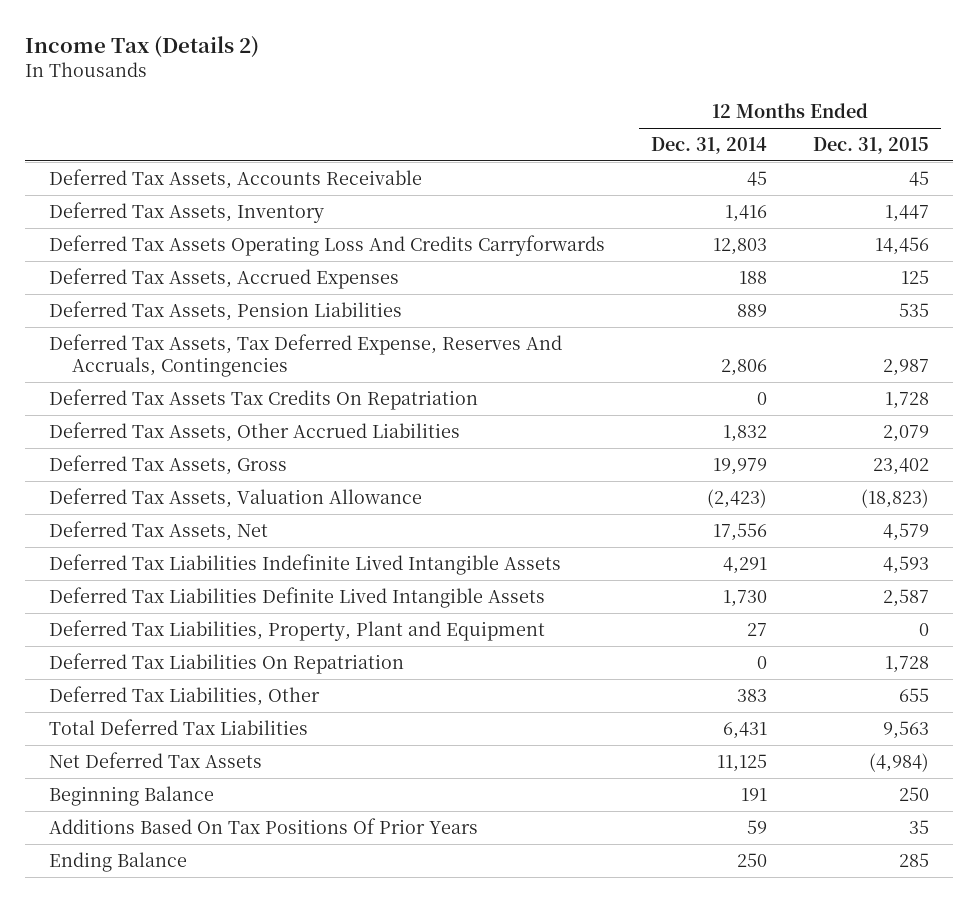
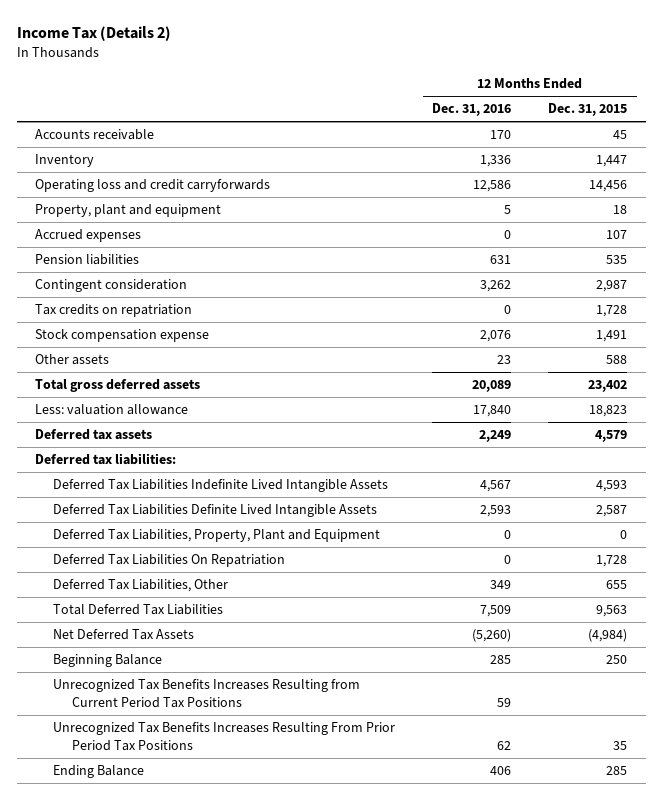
[651,137,768,155] Dec. 31, 2014 -> none
none -> [432,103,512,117] Dec. 31, 2016
[48,168,422,189] Deferred Tax Assets, Accounts Receivable -> [35,129,155,141] Accounts receivable
[48,201,324,223] Deferred Tax Assets, Inventory -> [35,154,95,168] Inventory
[48,234,605,256] Deferred Tax Assets Operating Loss And Credits Carryforwards -> [35,179,271,193] Operating loss and credit carryforwards
none -> [35,204,222,218] Property, plant and equipment
[48,267,399,289] Deferred Tax Assets, Accrued Expenses -> [35,229,142,243] Accrued expenses
[901,269,930,284] 125 -> [606,230,628,240] 107
[48,300,402,321] Deferred Tax Assets, Pension Liabilities -> [35,254,140,266] Pension liabilities
[48,333,562,378] Deferred Tax Assets, Tax Deferred Expense, Reserves And Accruals, Contingencies -> [35,279,188,293] Contingent consideration
[48,388,478,410] Deferred Tax Assets Tax Credits On Repatriation -> [35,304,193,318] Tax credits on repatriation
none -> [35,329,210,343] Stock compensation expense
[48,421,460,442] Deferred Tax Assets, Other Accrued Liabilities -> [35,354,110,366] Other assets
[883,424,930,442] 2,079 -> [606,355,628,365] 588
[48,454,287,475] Deferred Tax Assets, Gross -> [35,379,201,393] Total gross deferred assets
[48,487,422,508] Deferred Tax Assets, Valuation Allowance -> [35,404,189,416] Less: valuation allowance
[861,488,930,508] (18,823) -> [589,405,628,418] 18,823
[48,520,268,541] Deferred Tax Assets, Net -> [35,429,153,441] Deferred tax assets
none -> [35,453,177,466] Deferred tax liabilities:
none -> [53,679,361,709] Unrecognized Tax Benefits Increases Resulting from Current Period Tax Positions
[48,817,478,834] Additions Based On Tax Positions Of Prior Years -> [53,722,396,752] Unrecognized Tax Benefits Increases Resulting From Prior Period Tax Positions

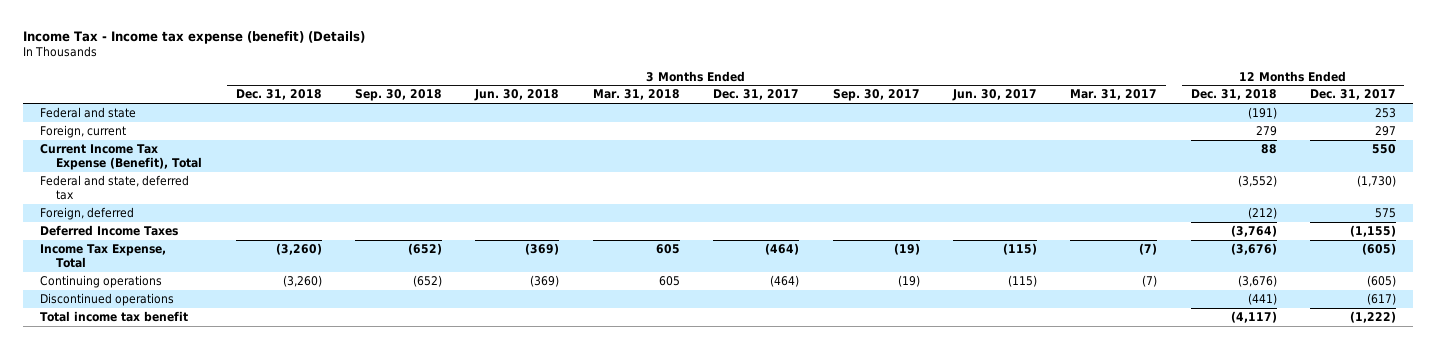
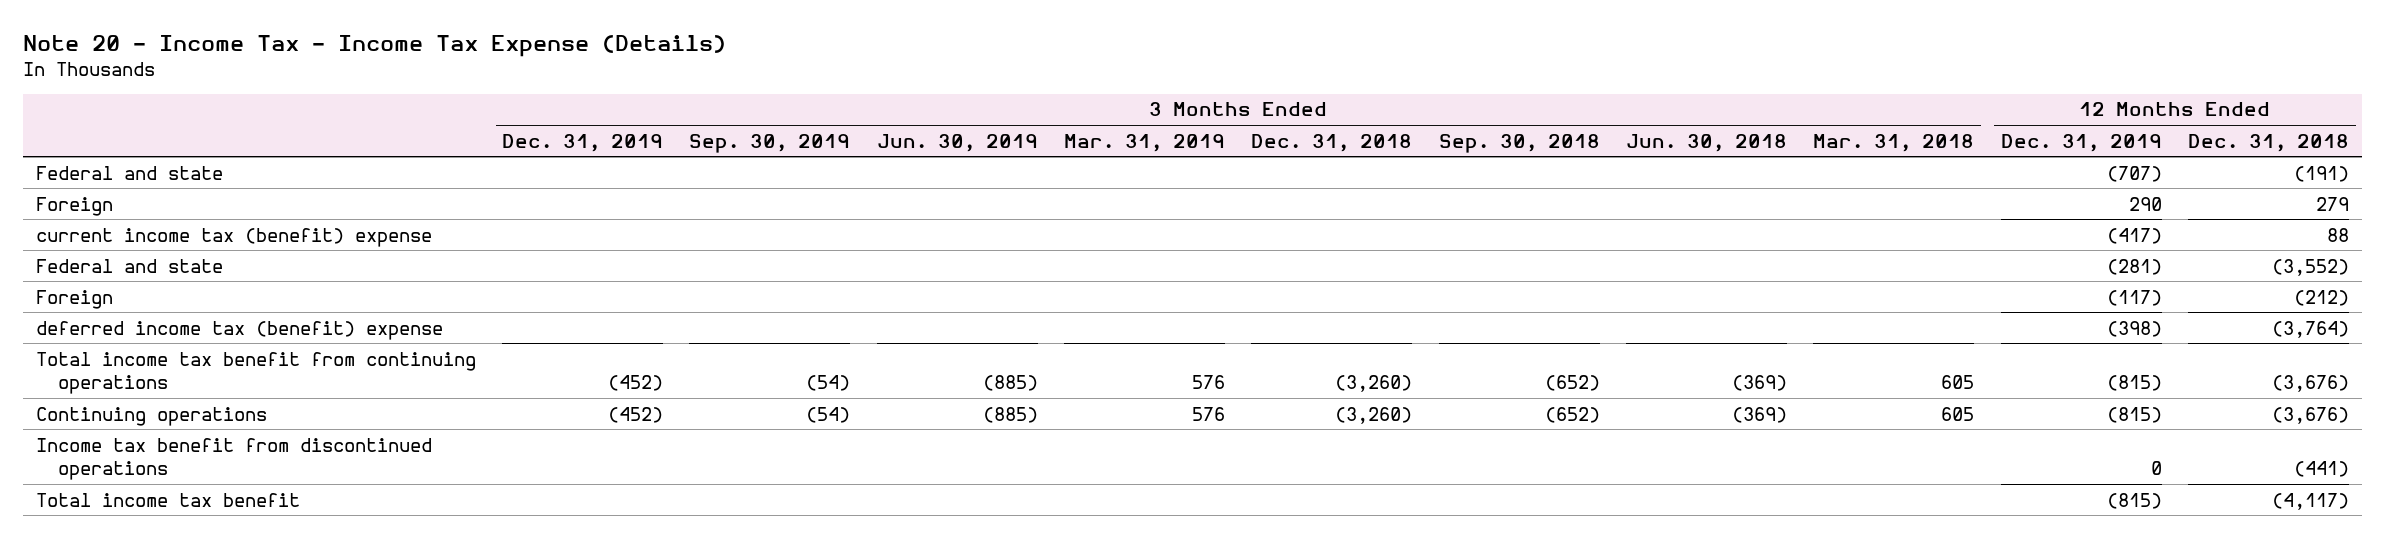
[23,30,366,44] Income Tax - Income tax expense (benefit) (Details) -> [22,35,726,58] Note 20 - Income Tax - Income Tax Expense (Details)
[713,89,800,101] Dec. 31, 2017 -> none
[832,89,920,102] Sep. 30, 2017 -> none
[951,89,1037,102] Jun. 30, 2017 -> none
[1070,89,1158,101] Mar. 31, 2017 -> none
[1310,89,1397,101] Dec. 31, 2017 -> none
none -> [502,133,664,152] Dec. 31, 2019
none -> [689,133,851,153] Sep. 30, 2019
none -> [876,133,1038,152] Jun. 30, 2019
none -> [1064,133,1226,152] Mar. 31, 2019
none -> [2000,133,2162,152] Dec. 31, 2019
[39,124,126,138] Foreign, current -> [35,196,113,216] Foreign
[39,143,203,171] Current Income Tax Expense (Benefit), Total -> [35,227,432,247] current income tax (benefit) expense
[39,174,189,201] Federal and state, deferred tax -> [35,258,223,273] Federal and state
[39,206,134,220] Foreign, deferred -> [35,289,113,309] Foreign
[39,224,178,236] Deferred Income Taxes -> [35,320,443,340] deferred income tax (benefit) expense
[39,243,166,269] Income Tax Expense, Total -> [35,351,476,395] Total income tax benefit from continuing operations
[39,292,174,306] Discontinued operations -> [35,437,432,481] Income tax benefit from discontinued operations

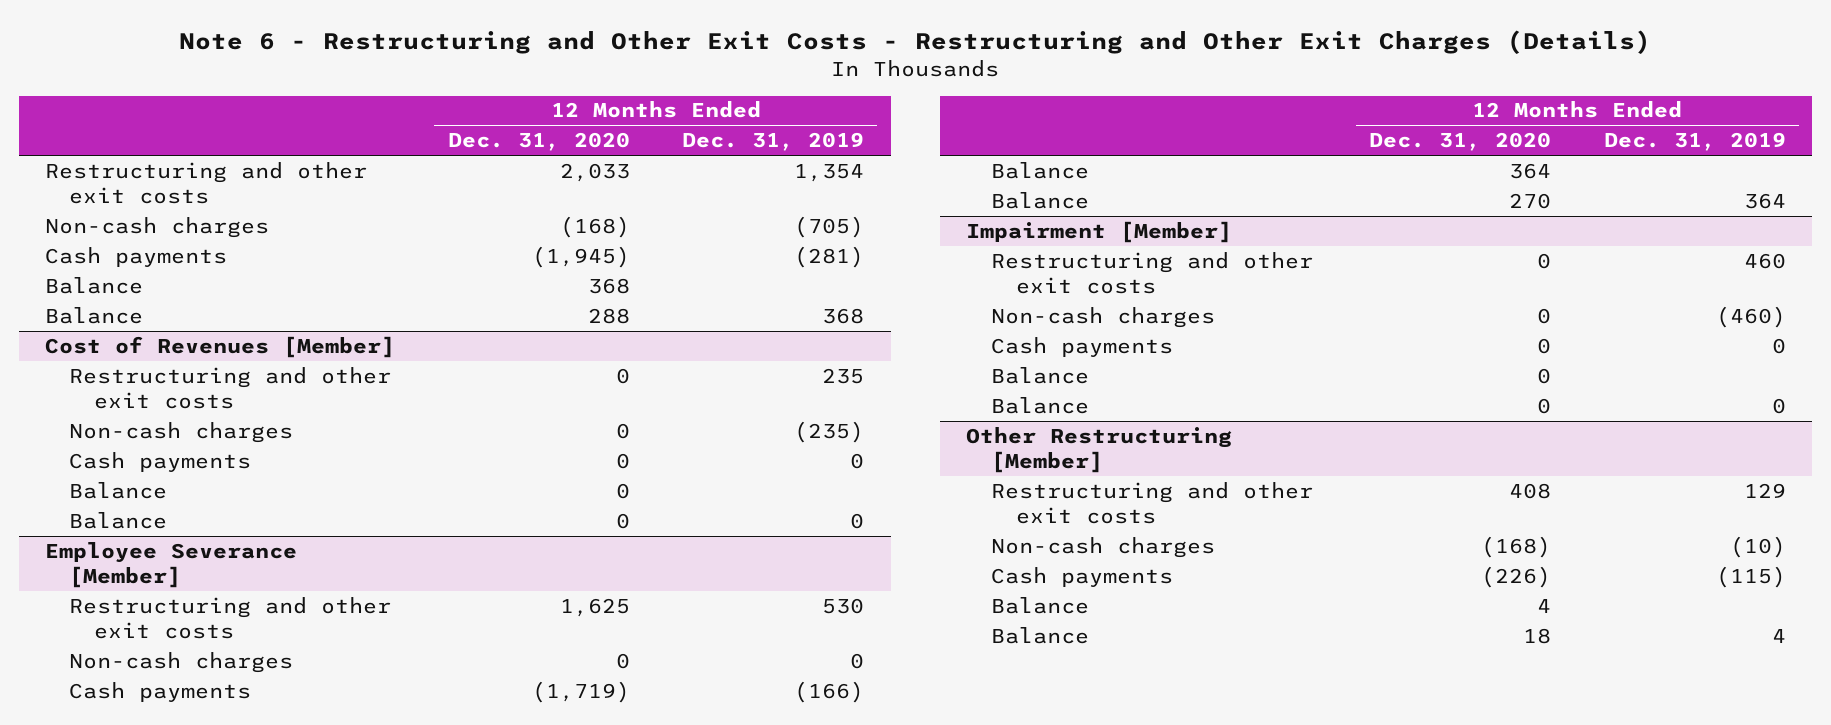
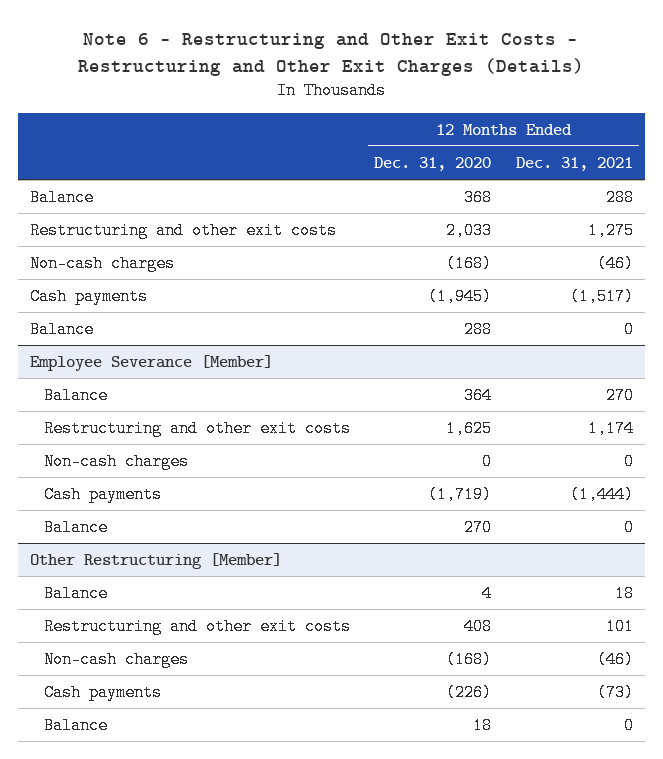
[682,132,865,152] Dec. 31, 2019 -> none
none -> [515,156,633,171] Dec. 31, 2021
[44,276,143,294] Balance -> [29,188,94,206] Balance
[44,335,395,358] Cost of Revenues [Member] -> none
[69,366,392,409] Restructuring and other exit costs -> none
[69,421,294,443] Non-cash charges -> none
[69,451,252,472] Cash payments -> none
[69,481,168,499] Balance -> none
[69,511,168,529] Balance -> none
[990,161,1089,179] Balance -> [44,386,109,404] Balance
[966,220,1233,243] Impairment [Member] -> none
[990,251,1313,294] Restructuring and other exit costs -> none
[990,306,1215,328] Non-cash charges -> none
[990,336,1173,357] Cash payments -> none
[990,366,1089,384] Balance -> none
[990,396,1089,414] Balance -> none
[990,596,1089,614] Balance -> [44,584,109,602] Balance

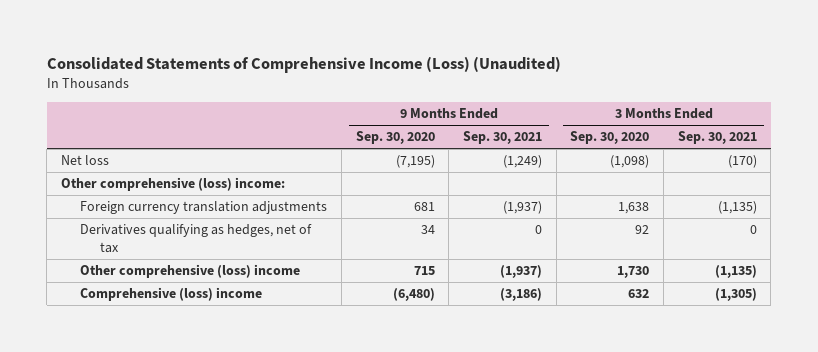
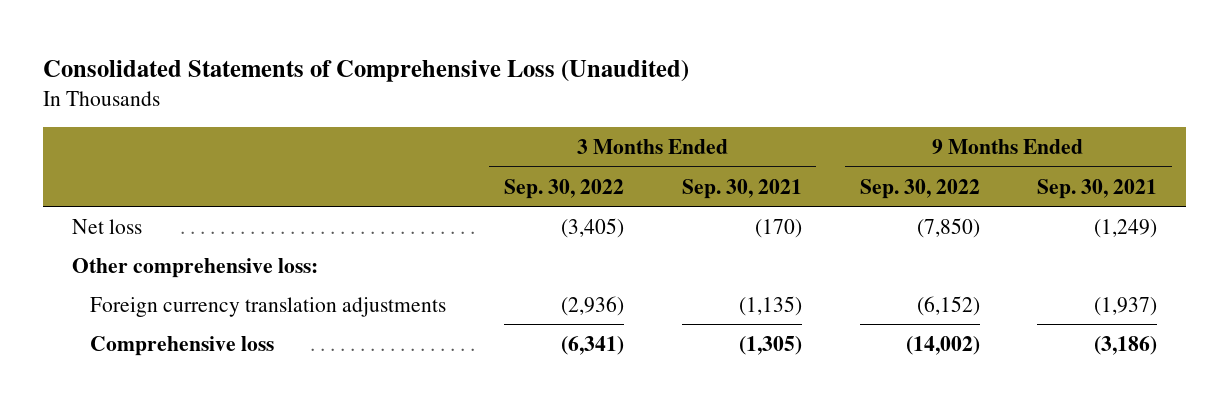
[46,55,561,73] Consolidated Statements of Comprehensive Income (Loss) (Unaudited) -> [43,59,690,82] Consolidated Statements of Comprehensive Loss (Unaudited)
[355,131,435,145] Sep. 30, 2020 -> none
[570,131,650,145] Sep. 30, 2020 -> none
none -> [503,178,624,199] Sep. 30, 2022
none -> [859,178,980,199] Sep. 30, 2022
[61,177,286,192] Other comprehensive (loss) income: -> [72,257,319,278] Other comprehensive loss:
[80,224,313,254] Derivatives qualifying as hedges, net of tax -> none
[80,264,301,279] Other comprehensive (loss) income -> none
[80,287,263,302] Comprehensive (loss) income -> [89,335,274,356] Comprehensive loss

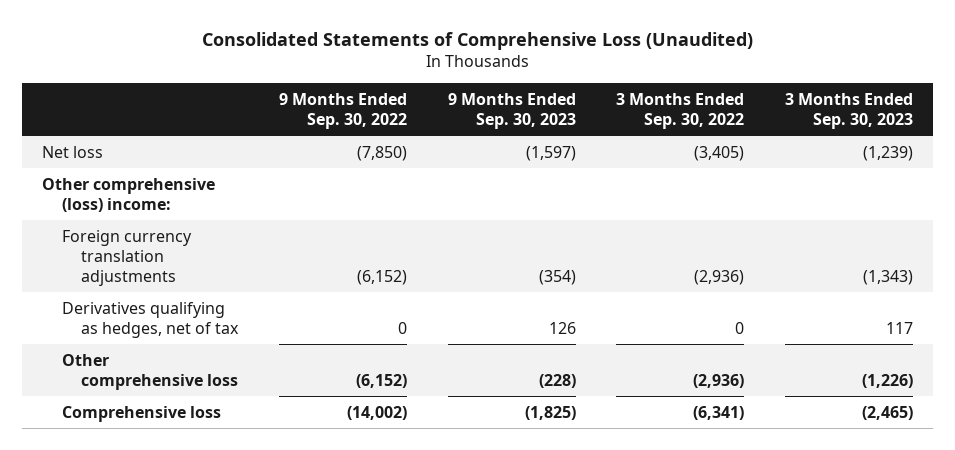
[681,178,802,199] Sep. 30, 2021 -> none
[1037,178,1158,199] Sep. 30, 2021 -> none
none -> [447,92,576,130] 9 Months Ended Sep. 30, 2023
none -> [785,92,914,130] 3 Months Ended Sep. 30, 2023
[72,257,319,278] Other comprehensive loss: -> [41,177,215,212] Other comprehensive (loss) income:
none -> [61,301,240,338] Derivatives qualifying as hedges, net of tax
none -> [61,353,239,390] Other comprehensive loss

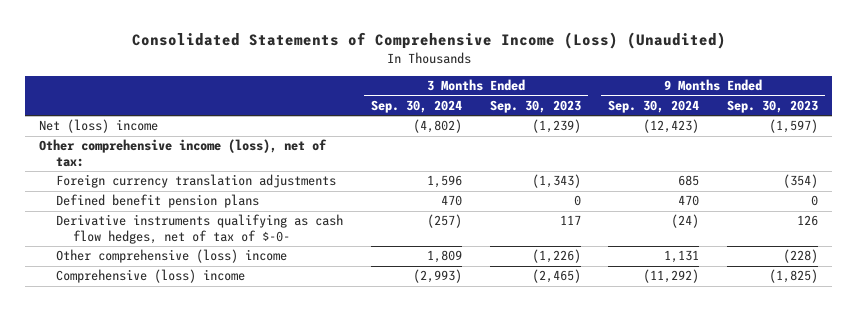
[201,32,753,51] Consolidated Statements of Comprehensive Loss (Unaudited) -> [131,32,726,50] Consolidated Statements of Comprehensive Income (Loss) (Unaudited)
[279,92,408,130] 9 Months Ended Sep. 30, 2022 -> none
[616,92,745,130] 3 Months Ended Sep. 30, 2022 -> none
none -> [370,100,462,114] Sep. 30, 2024
none -> [608,100,700,114] Sep. 30, 2024
[41,145,103,158] Net loss -> [38,119,158,134] Net (loss) income
[41,177,215,212] Other comprehensive (loss) income: -> [38,139,327,167] Other comprehensive income (loss), net of tax:
none -> [55,194,259,209] Defined benefit pension plans
[61,301,240,338] Derivatives qualifying as hedges, net of tax -> [55,214,343,244] Derivative instruments qualifying as cash flow hedges, net of tax of $-0-
[61,353,239,390] Other comprehensive loss -> [55,249,287,264] Other comprehensive (loss) income
[61,405,221,422] Comprehensive loss -> [55,269,245,284] Comprehensive (loss) income

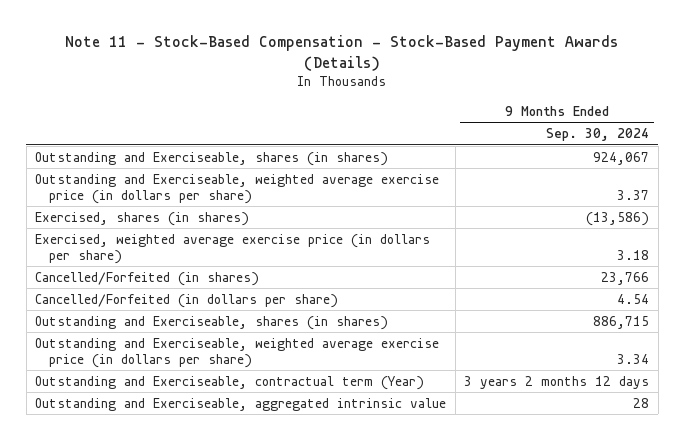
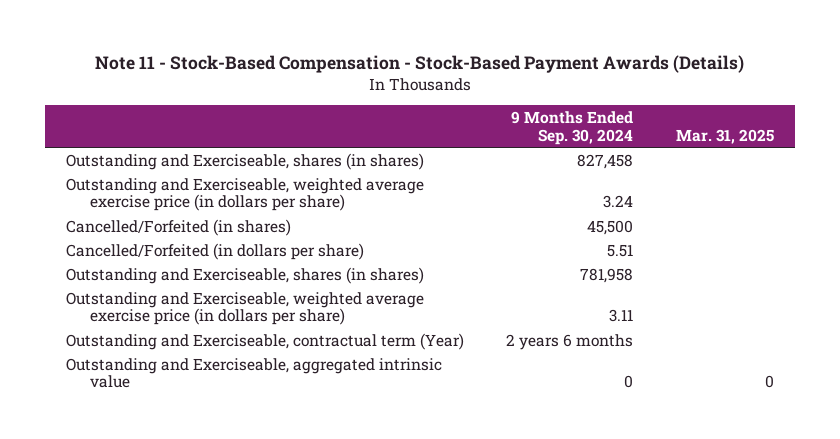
none -> [675,128,774,144] Mar. 31, 2025
[35,211,250,226] Exercised, shares (in shares) -> none
[35,233,431,264] Exercised, weighted average exercise price (in dollars per share) -> none
[593,151,650,165] 924,067 -> [577,153,634,169] 827,458
[617,189,650,200] 3.37 -> [603,195,634,209] 3.24
[601,271,650,285] 23,766 -> [587,219,634,235] 45,500
[617,293,650,304] 4.54 -> [607,243,634,257] 5.51
[593,315,650,329] 886,715 -> [580,267,634,283] 781,958
[617,353,650,364] 3.34 -> [609,309,634,323] 3.11
[464,375,650,389] 3 years 2 months 12 days -> [506,333,634,350] 2 years 6 months
[633,397,650,408] 28 -> [624,375,634,389] 0

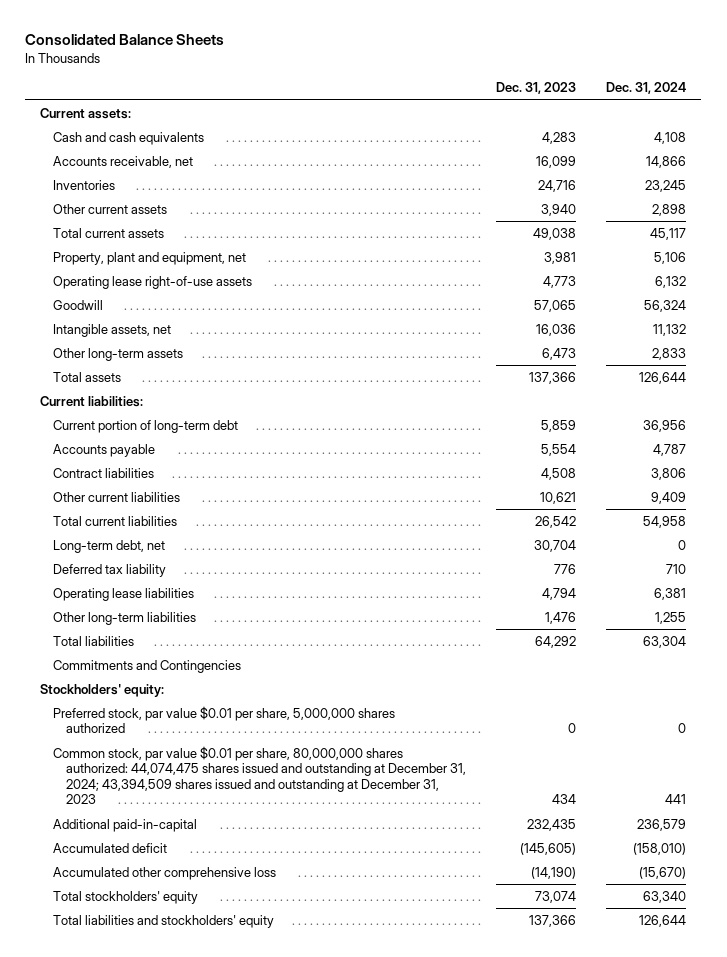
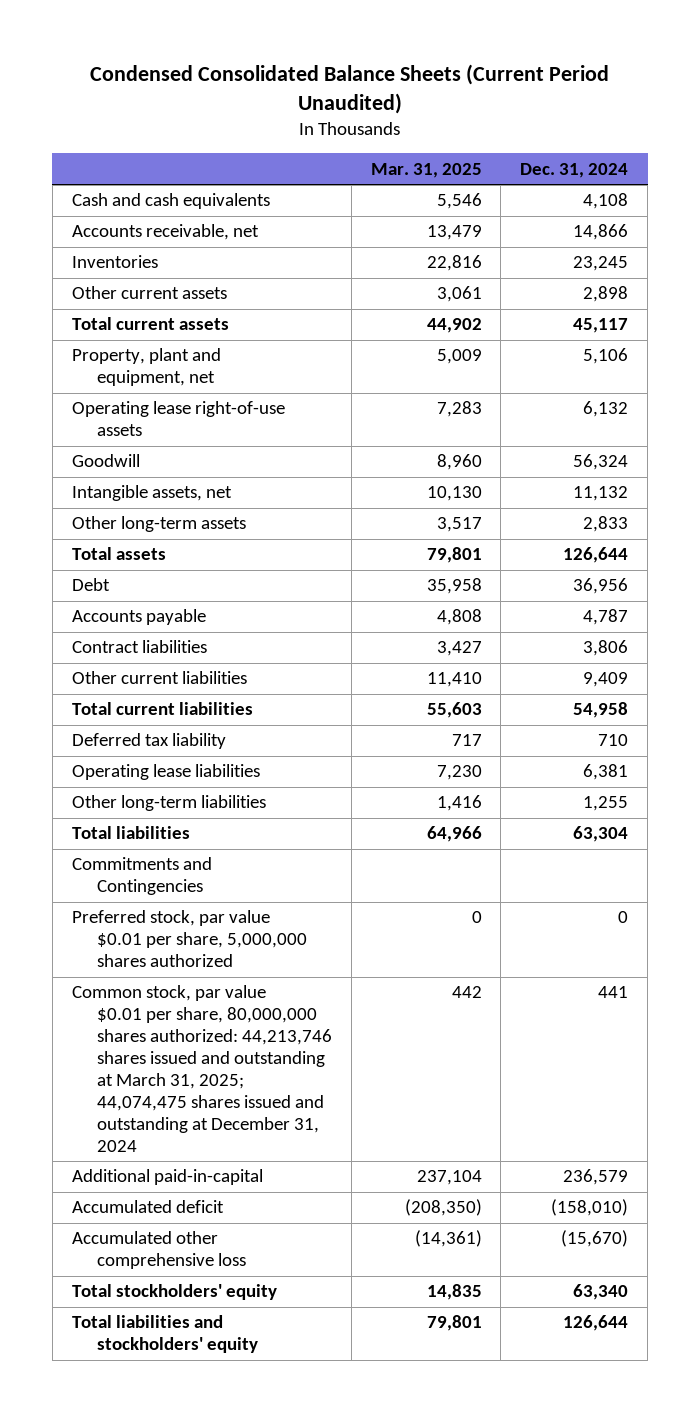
[25,34,225,46] Consolidated Balance Sheets -> [89,64,609,114] Condensed Consolidated Balance Sheets (Current Period Unaudited)
[496,82,577,95] Dec. 31, 2023 -> none
none -> [370,162,482,178] Mar. 31, 2025
[40,107,132,119] Current assets: -> none
[40,395,144,407] Current liabilities: -> none
[53,419,239,433] Current portion of long-term debt -> [71,578,110,592] Debt
[53,539,166,553] Long-term debt, net -> none
[40,683,165,697] Stockholders' equity: -> none
[53,745,467,805] Common stock, par value $0.01 per share, 80,000,000 shares authorized: 44,074,475 shares issued and outstanding at December 31, 2024; 43,394,509 shares issued and outstanding at December 31, 2023 -> [71,985,332,1152] Common stock, par value $0.01 per share, 80,000,000 shares authorized: 44,213,746 shares issued and outstanding at March 31, 2025; 44,074,475 shares issued and outstanding at December 31, 2024

